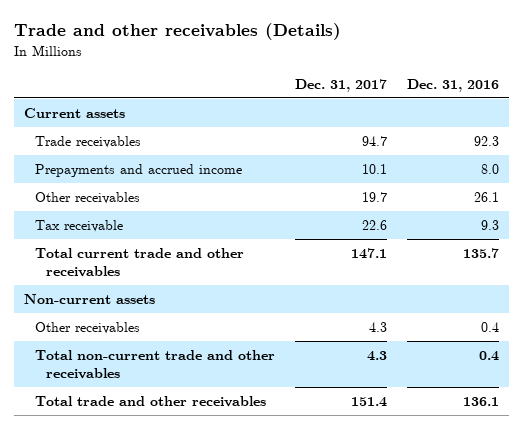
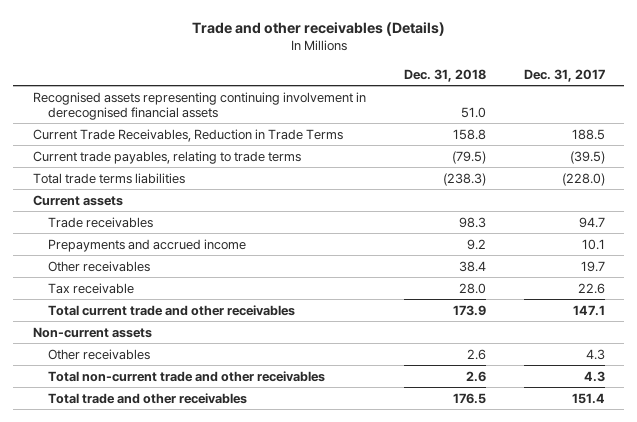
[407,78,500,92] Dec. 31, 2016 -> none
none -> [403,68,486,82] Dec. 31, 2018
none -> [32,91,366,120] Recognised assets representing continuing involvement in derecognised financial assets
none -> [32,128,343,142] Current Trade Receivables, Reduction in Trade Terms
none -> [32,150,301,164] Current trade payables, relating to trade terms
none -> [32,172,185,184] Total trade terms liabilities

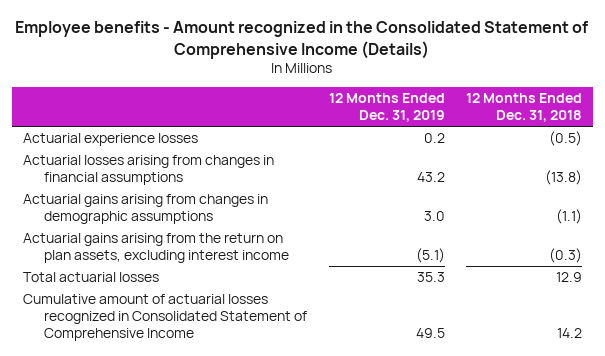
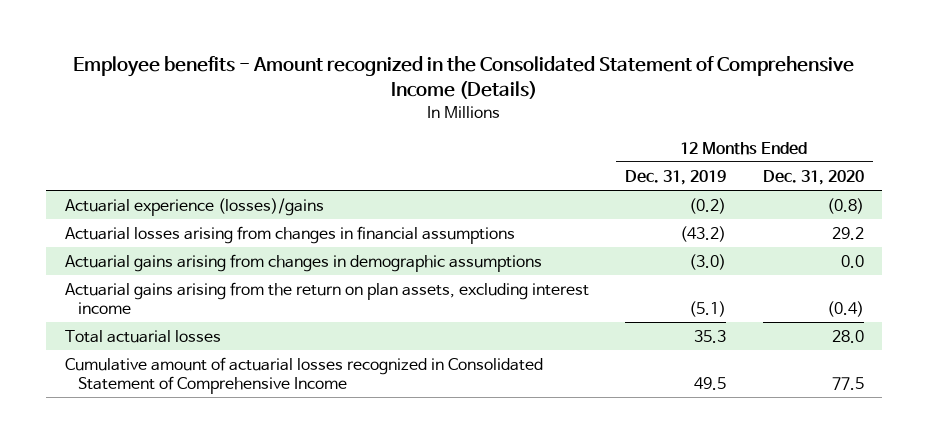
[466,93,583,123] 12 Months Ended Dec. 31, 2018 -> none
none -> [762,169,864,185] Dec. 31, 2020
[22,132,198,146] Actuarial experience losses -> [64,197,324,216] Actuarial experience (losses)/gains
[423,132,445,143] 0.2 -> [689,197,727,214] (0.2)
[416,172,445,183] 43.2 -> [680,225,727,242] (43.2)
[423,211,445,222] 3.0 -> [689,253,727,270] (3.0)

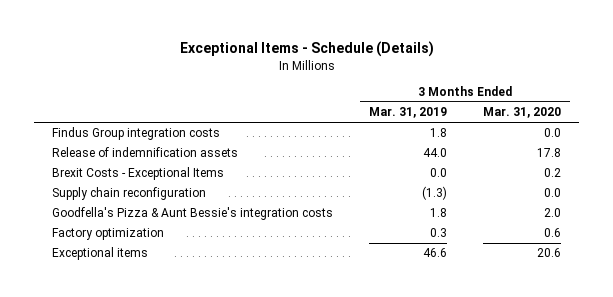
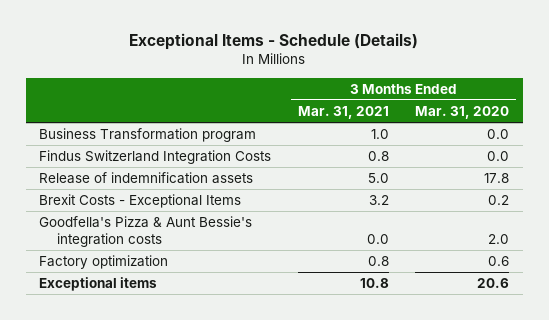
[369,107,448,119] Mar. 31, 2019 -> none
none -> [297,105,389,119] Mar. 31, 2021
[52,127,221,141] Findus Group integration costs -> [39,127,257,142] Business Transformation program
none -> [39,149,272,164] Findus Switzerland Integration Costs
[52,187,207,201] Supply chain reconfiguration -> none

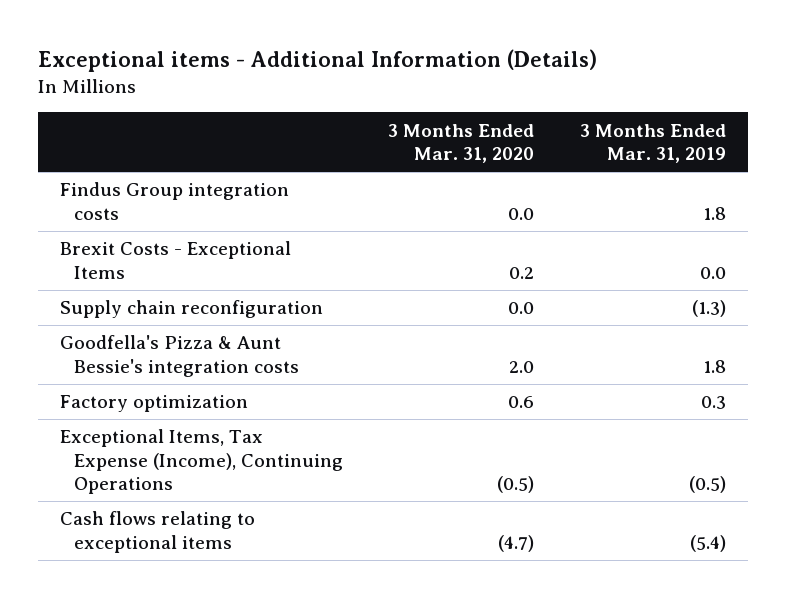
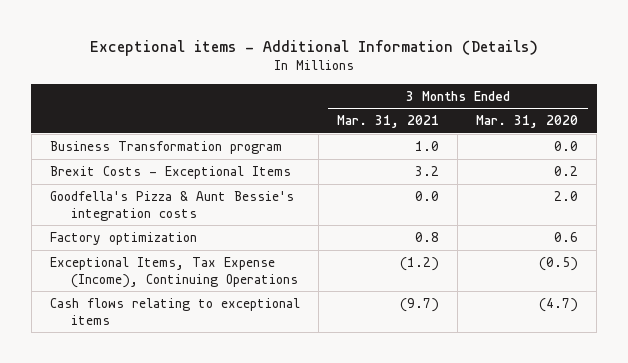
[579,123,726,164] 3 Months Ended Mar. 31, 2019 -> none
none -> [336,115,439,129] Mar. 31, 2021
[60,182,290,220] Findus Group integration costs -> [49,140,282,154] Business Transformation program
[60,300,324,319] Supply chain reconfiguration -> none

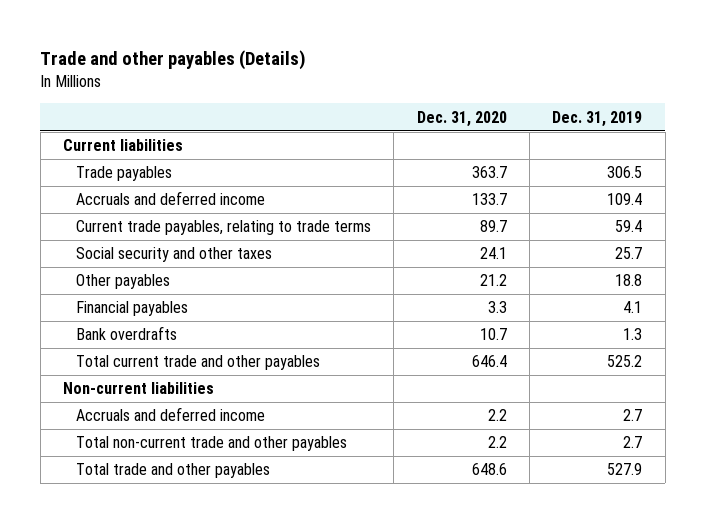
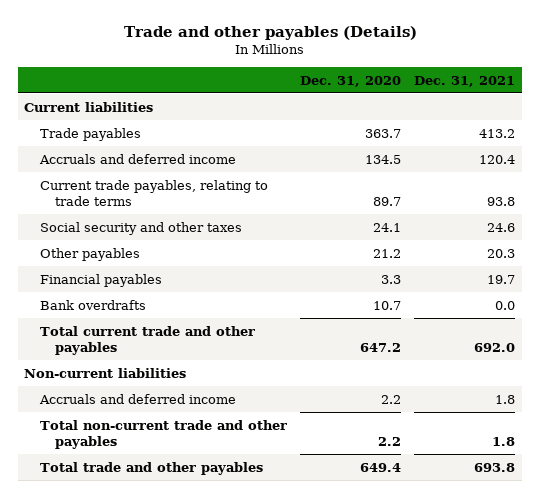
[552,110,643,127] Dec. 31, 2019 -> none
none -> [414,75,516,87] Dec. 31, 2021
[471,193,507,206] 133.7 -> [364,154,401,164] 134.5
[471,355,507,368] 646.4 -> [359,342,401,352] 647.2
[471,463,507,476] 648.6 -> [359,462,401,472] 649.4

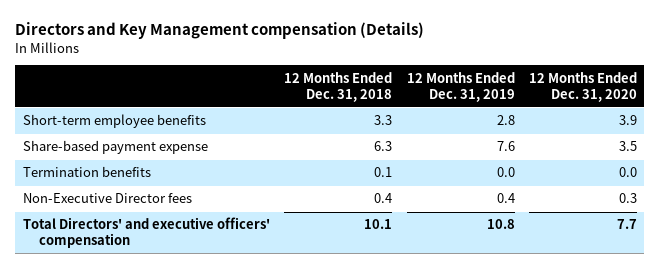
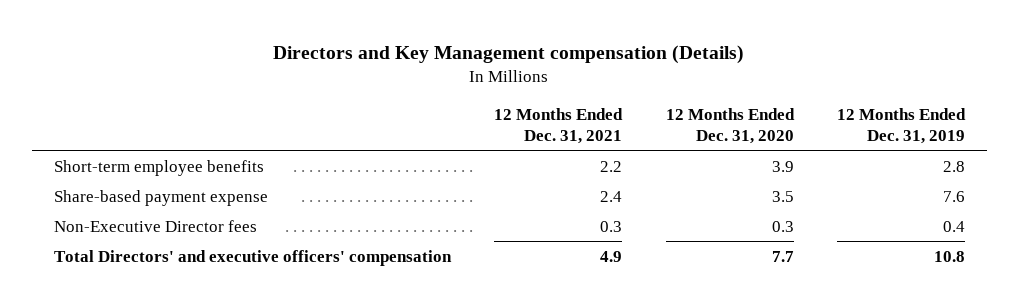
[284,71,393,102] 12 Months Ended Dec. 31, 2018 -> none
none -> [494,107,624,144] 12 Months Ended Dec. 31, 2021
[22,166,151,178] Termination benefits -> none

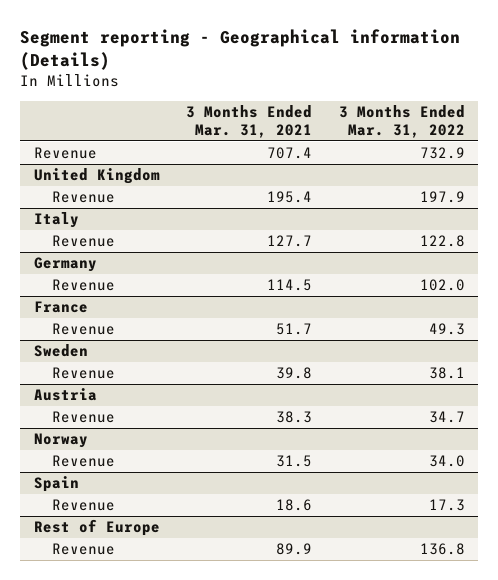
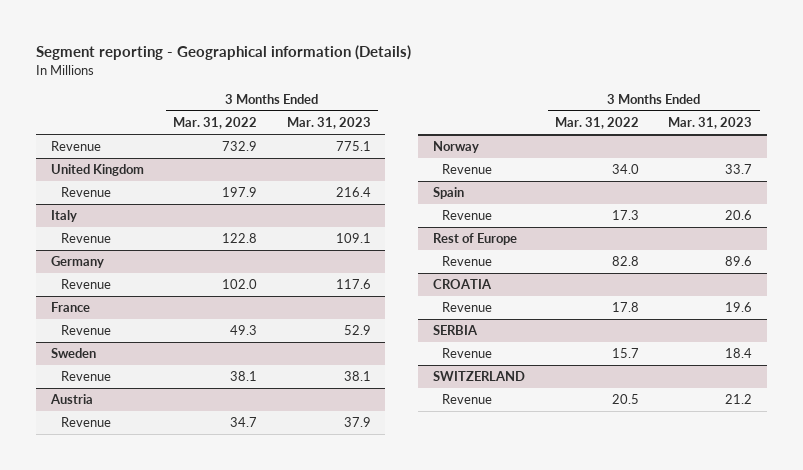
[186,105,313,138] 3 Months Ended Mar. 31, 2021 -> none
none -> [286,117,371,130] Mar. 31, 2023
[419,543,465,556] 136.8 -> [611,256,639,267] 82.8
none -> [432,279,492,290] CROATIA
none -> [442,302,493,313] Revenue
none -> [432,325,478,336] SERBIA
none -> [442,348,493,359] Revenue
none -> [432,371,525,382] SWITZERLAND
none -> [442,394,493,405] Revenue

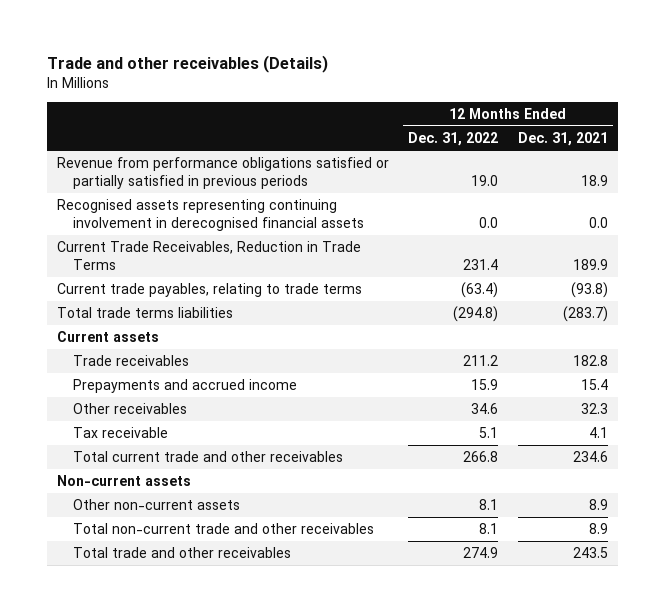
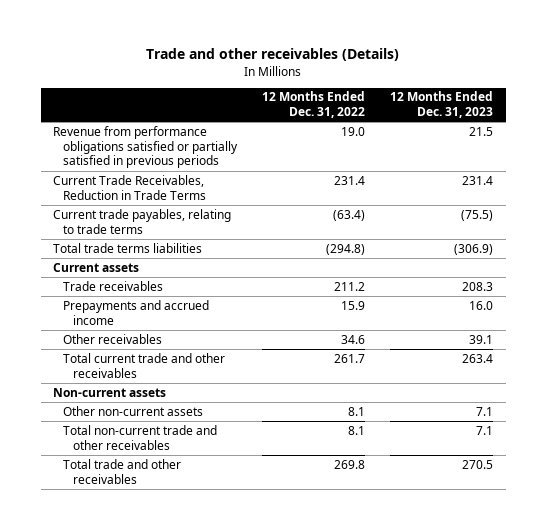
[518,132,609,147] Dec. 31, 2021 -> none
none -> [390,91,494,119] 12 Months Ended Dec. 31, 2023
[56,199,364,231] Recognised assets representing continuing involvement in derecognised financial assets -> none
[72,427,168,439] Tax receivable -> none
[463,451,499,463] 266.8 -> [334,353,366,363] 261.7
[463,547,499,559] 274.9 -> [334,459,366,469] 269.8

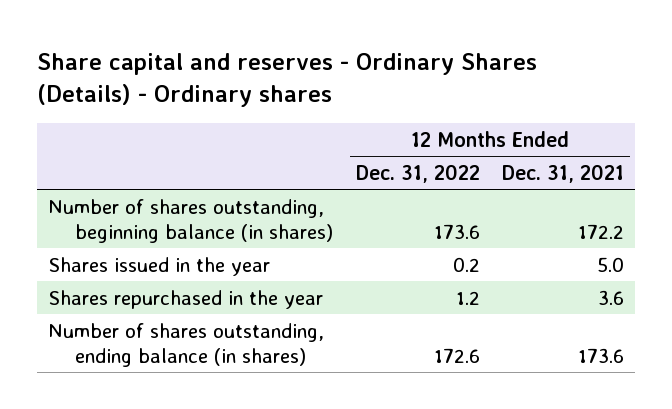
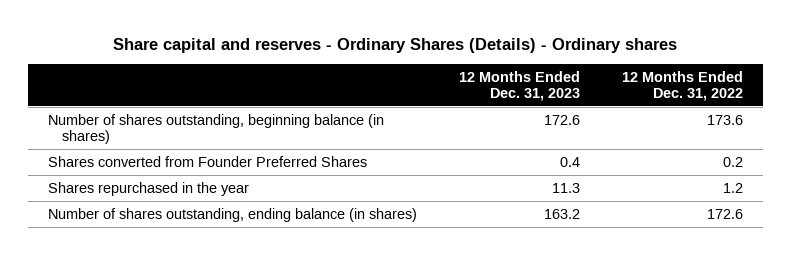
[502,163,625,183] Dec. 31, 2021 -> none
none -> [458,70,580,102] 12 Months Ended Dec. 31, 2023
[48,256,271,276] Shares issued in the year -> [48,155,368,167] Shares converted from Founder Preferred Shares

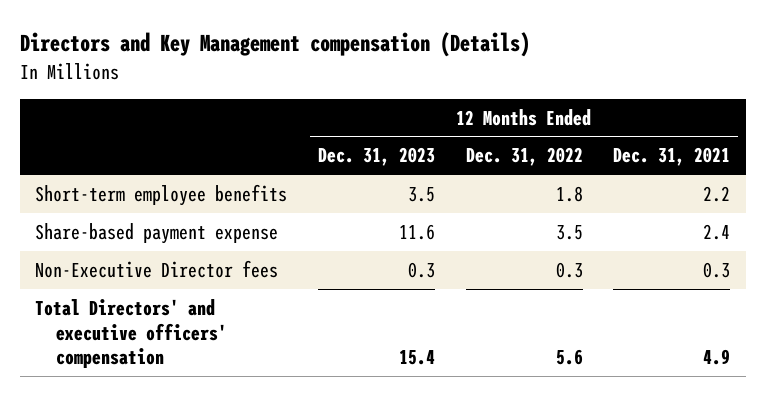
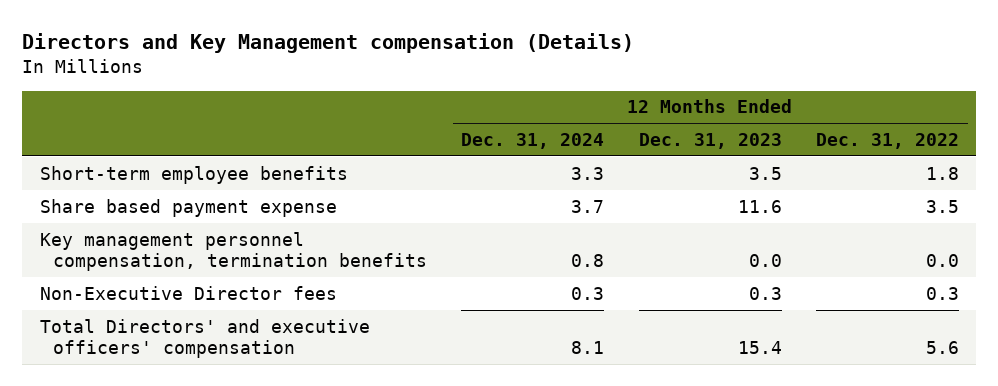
[613,147,731,167] Dec. 31, 2021 -> none
none -> [461,132,605,149] Dec. 31, 2024
[35,222,279,244] Share-based payment expense -> [39,198,337,217] Share based payment expense
none -> [39,231,427,271] Key management personnel compensation, termination benefits

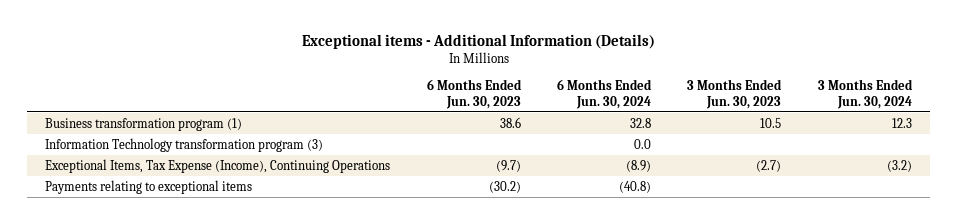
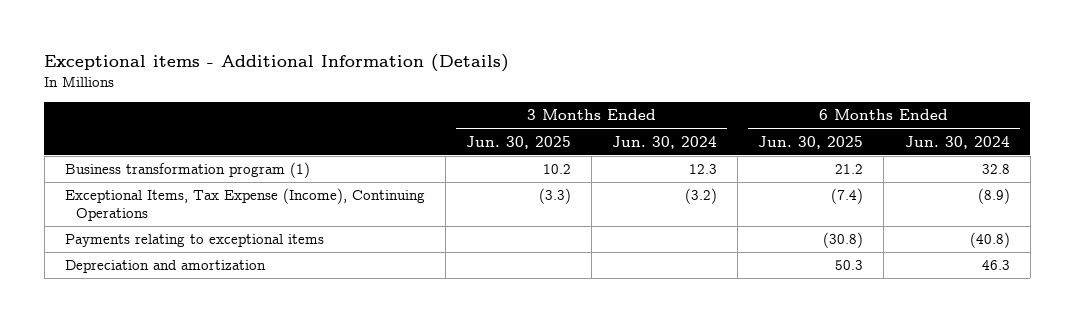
[426,79,522,109] 6 Months Ended Jun. 30, 2023 -> none
[687,79,783,109] 3 Months Ended Jun. 30, 2023 -> none
none -> [465,135,571,149] Jun. 30, 2025
none -> [758,135,864,149] Jun. 30, 2025
[45,137,324,152] Information Technology transformation program (3) -> none
none -> [64,260,266,274] Depreciation and amortization

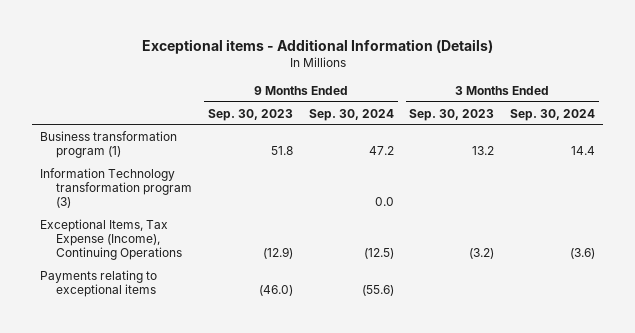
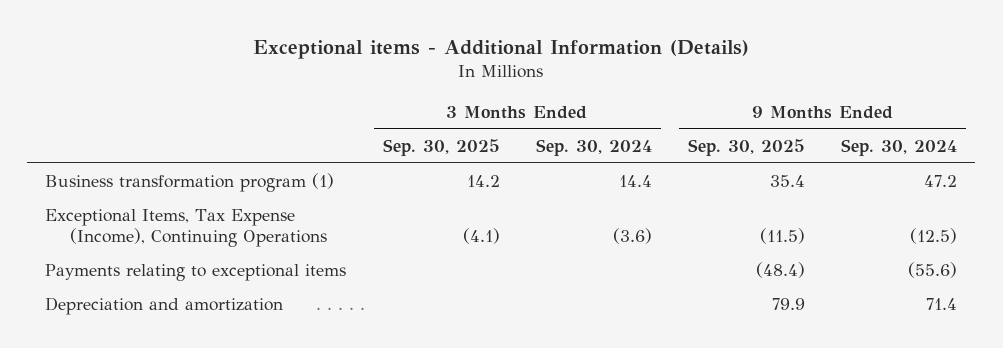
[207,108,293,121] Sep. 30, 2023 -> none
[409,108,495,121] Sep. 30, 2023 -> none
none -> [382,138,500,156] Sep. 30, 2025
none -> [688,138,806,156] Sep. 30, 2025
[39,167,193,209] Information Technology transformation program (3) -> none
none -> [45,296,284,315] Depreciation and amortization

